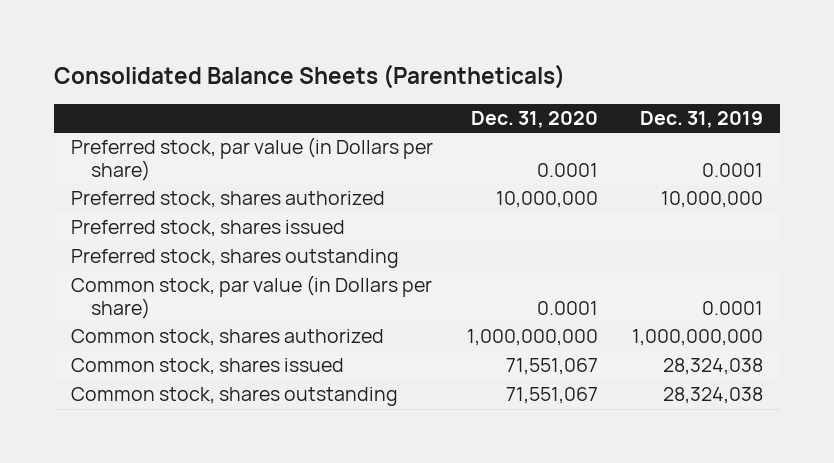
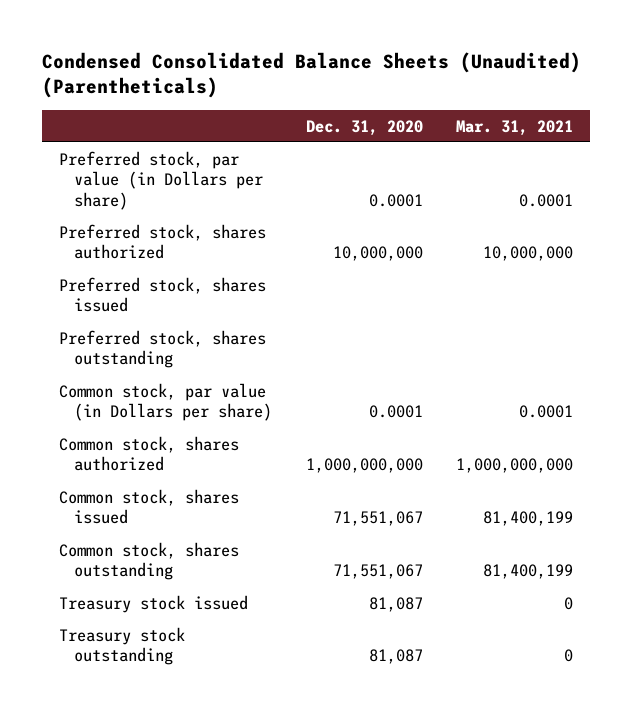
[54,64,566,90] Consolidated Balance Sheets (Parentheticals) -> [42,51,582,99] Condensed Consolidated Balance Sheets (Unaudited) (Parentheticals)
[640,111,764,129] Dec. 31, 2019 -> none
none -> [456,119,574,136] Mar. 31, 2021
none -> [59,594,249,613] Treasury stock issued
none -> [59,626,186,666] Treasury stock outstanding

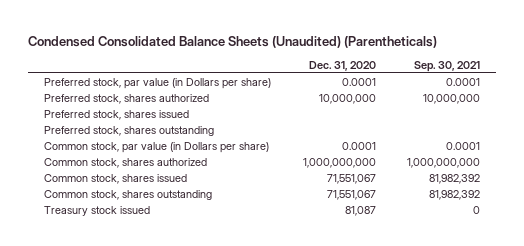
[456,119,574,136] Mar. 31, 2021 -> none
none -> [414,60,481,72] Sep. 30, 2021
[59,626,186,666] Treasury stock outstanding -> none

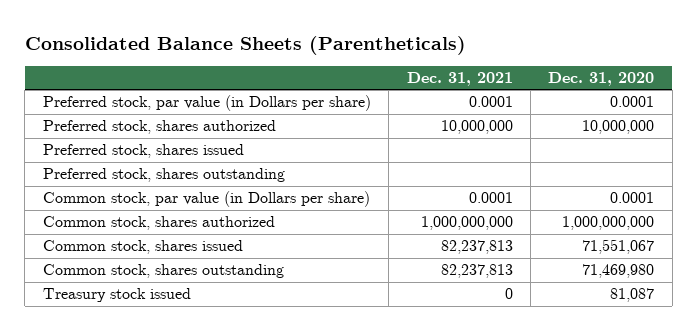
[28,35,438,48] Condensed Consolidated Balance Sheets (Unaudited) (Parentheticals) -> [24,35,466,55] Consolidated Balance Sheets (Parentheticals)
[414,60,481,72] Sep. 30, 2021 -> none
none -> [406,72,513,87] Dec. 31, 2021
[326,190,376,201] 71,551,067 -> [582,264,655,279] 71,469,980

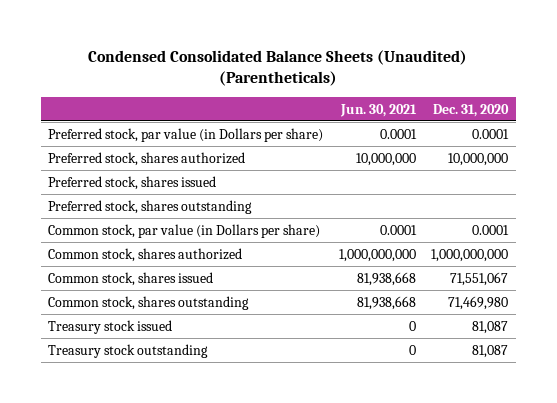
[24,35,466,55] Consolidated Balance Sheets (Parentheticals) -> [88,50,468,87] Condensed Consolidated Balance Sheets (Unaudited) (Parentheticals)
[406,72,513,87] Dec. 31, 2021 -> none
none -> [339,103,417,117] Jun. 30, 2021
none -> [48,343,209,358] Treasury stock outstanding

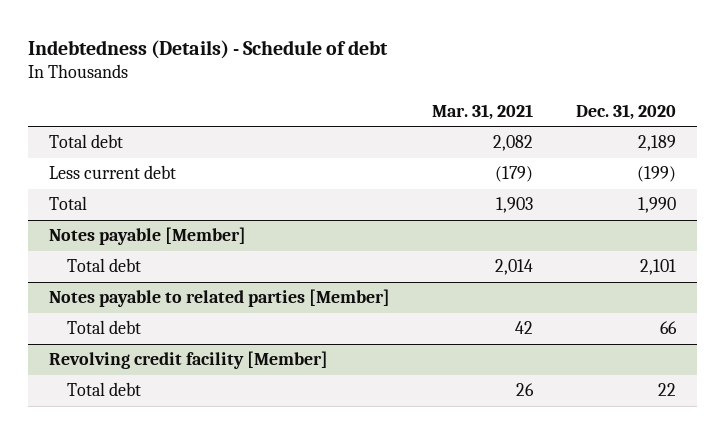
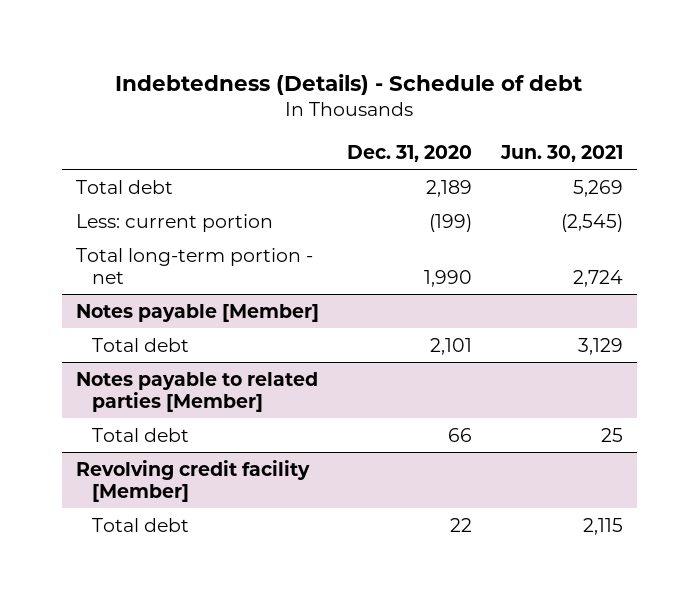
[432,103,534,120] Mar. 31, 2021 -> none
none -> [499,144,623,162] Jun. 30, 2021
[49,165,177,180] Less current debt -> [75,213,273,232] Less: current portion
[49,196,88,211] Total -> [75,247,313,284] Total long-term portion - net

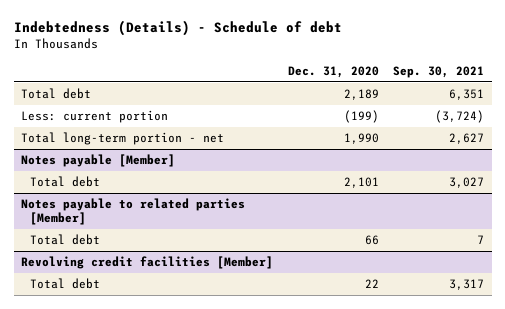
[499,144,623,162] Jun. 30, 2021 -> none
none -> [393,66,485,79] Sep. 30, 2021
[75,459,310,502] Revolving credit facility [Member] -> [20,256,273,270] Revolving credit facilities [Member]

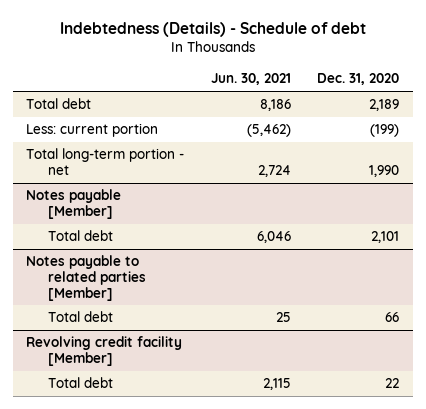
[393,66,485,79] Sep. 30, 2021 -> none
none -> [210,73,291,86] Jun. 30, 2021
[20,256,273,270] Revolving credit facilities [Member] -> [26,336,183,367] Revolving credit facility [Member]

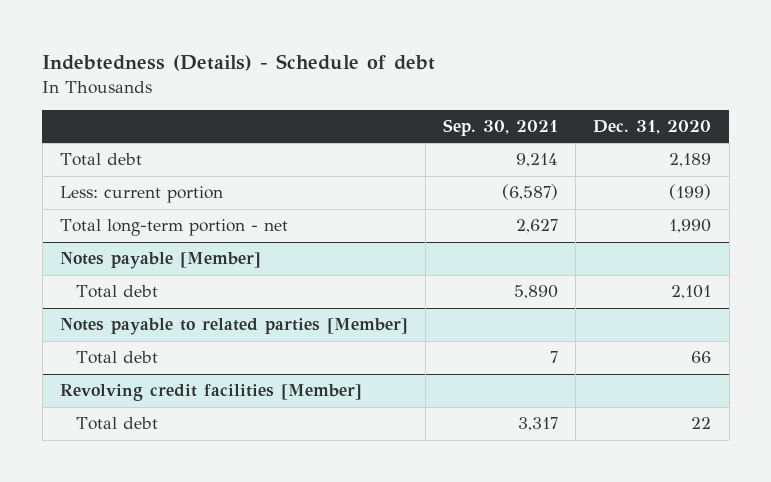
[210,73,291,86] Jun. 30, 2021 -> none
none -> [443,119,559,137] Sep. 30, 2021
[26,336,183,367] Revolving credit facility [Member] -> [59,384,362,402] Revolving credit facilities [Member]

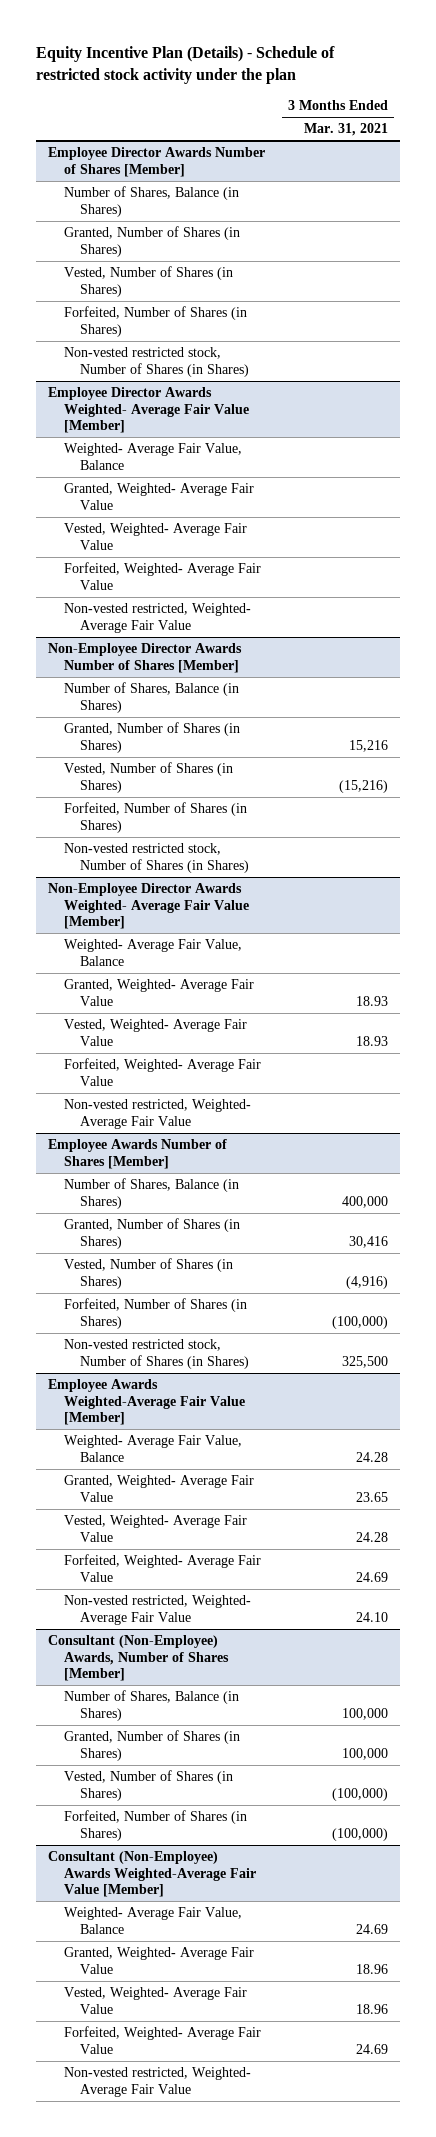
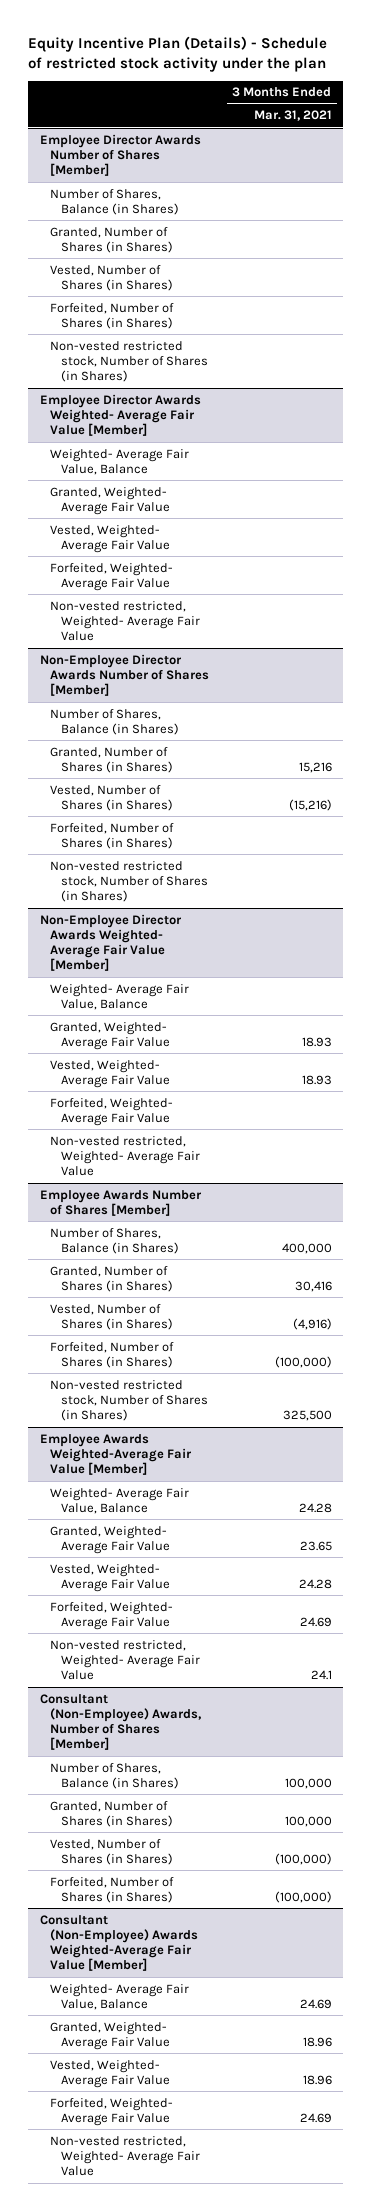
[356,1611,389,1622] 24.10 -> [310,1670,332,1681] 24.1

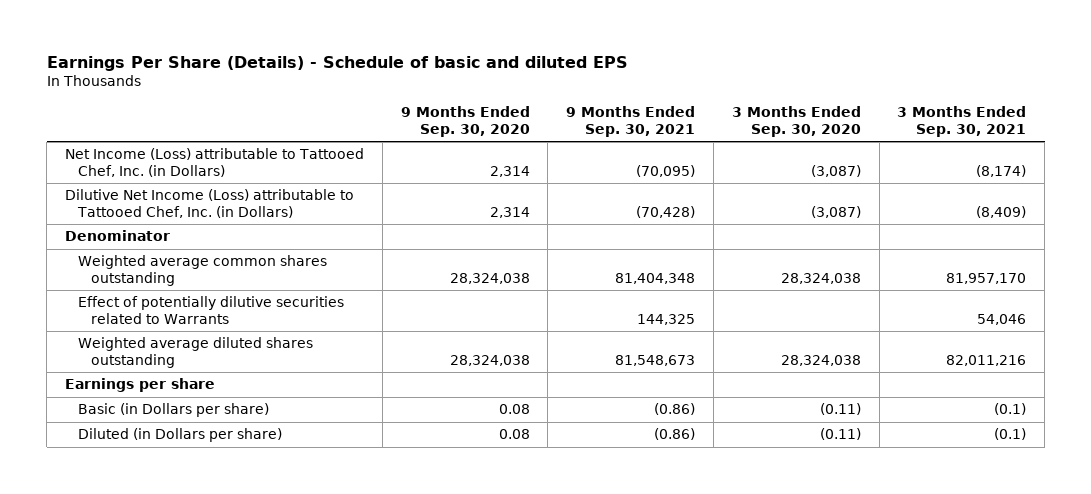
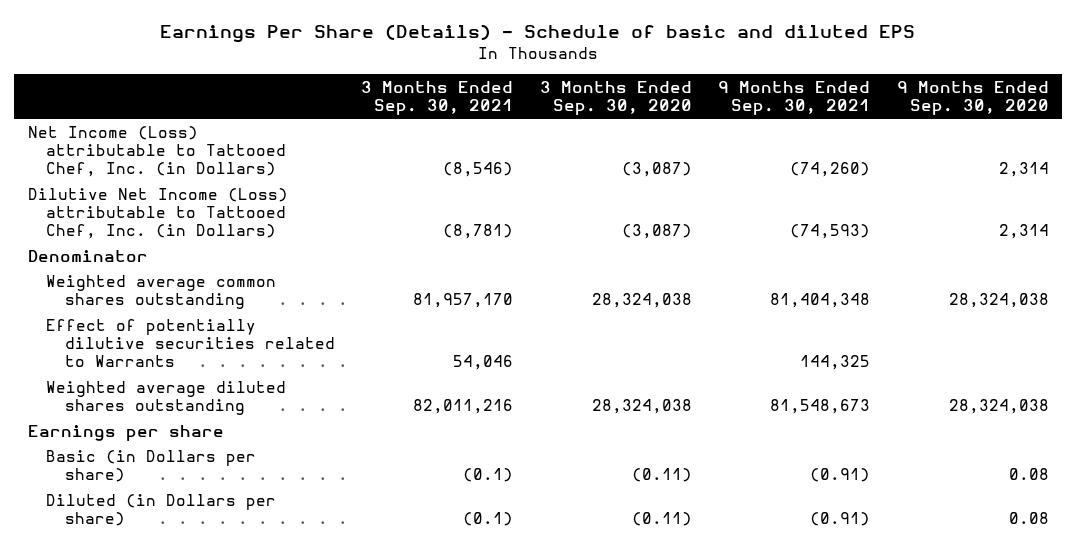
[636,165,696,178] (70,095) -> [790,162,871,178] (74,260)
[976,165,1027,178] (8,174) -> [443,162,514,178] (8,546)
[636,206,696,219] (70,428) -> [790,224,871,240] (74,593)
[976,206,1027,219] (8,409) -> [443,224,514,240] (8,781)
[654,403,696,416] (0.86) -> [810,467,871,482] (0.91)
[654,428,696,441] (0.86) -> [810,511,871,526] (0.91)

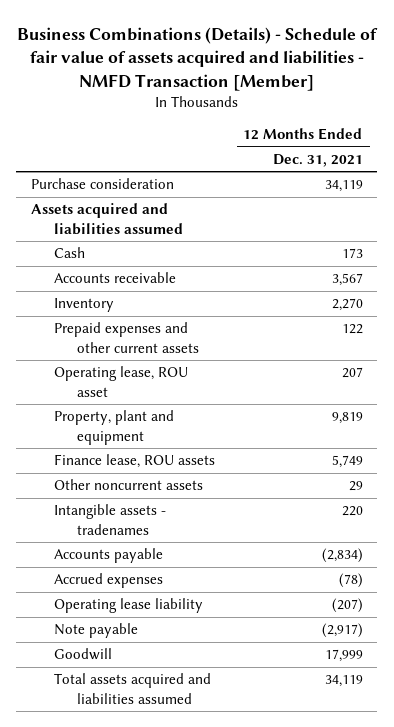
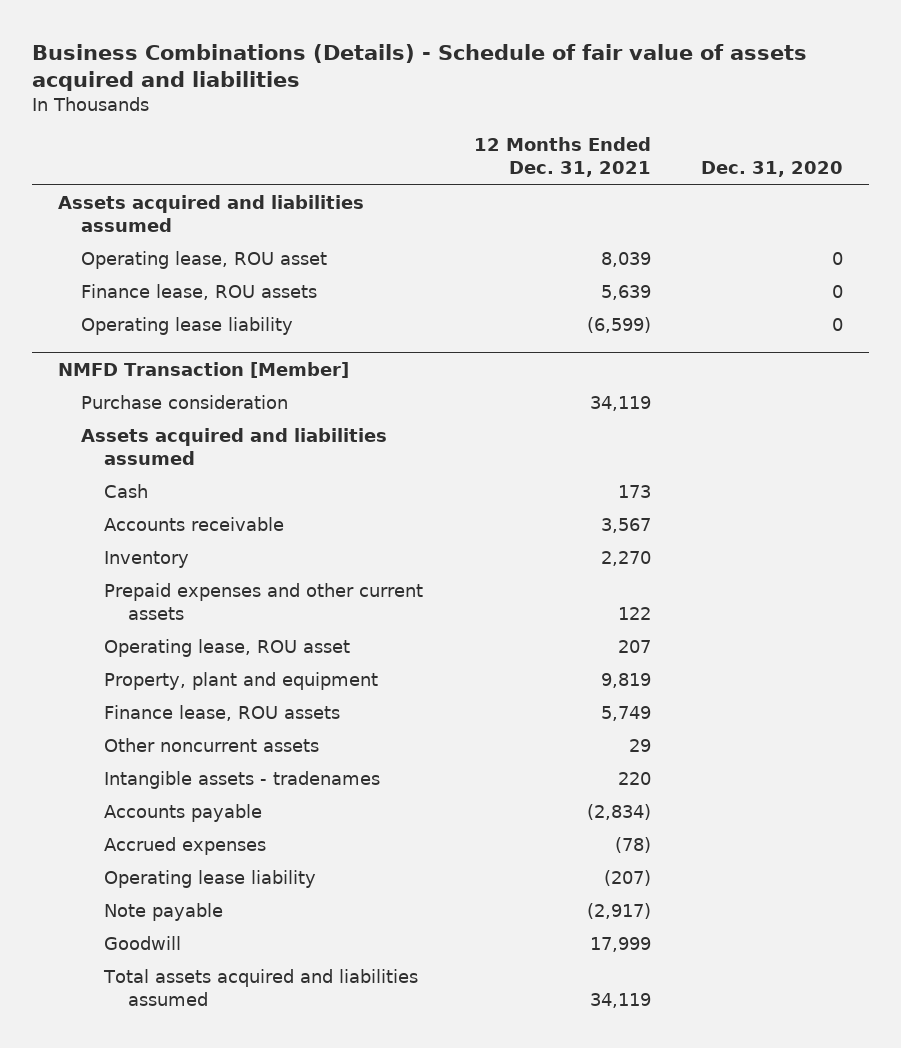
[16,26,378,91] Business Combinations (Details) - Schedule of fair value of assets acquired and liabilities - NMFD Transaction [Member] -> [32,43,808,91] Business Combinations (Details) - Schedule of fair value of assets acquired and liabilities
none -> [701,161,844,178] Dec. 31, 2020
none -> [57,195,364,232] Assets acquired and liabilities assumed
none -> [80,251,327,270] Operating lease, ROU asset
none -> [80,284,317,301] Finance lease, ROU assets
none -> [80,317,293,336] Operating lease liability
none -> [57,361,349,378] NMFD Transaction [Member]

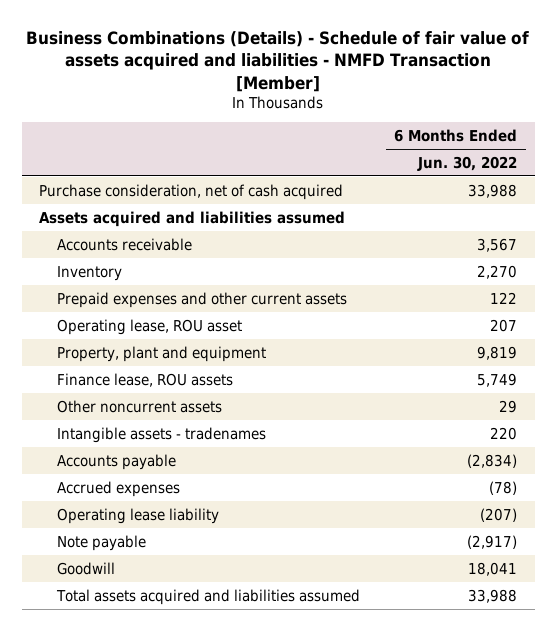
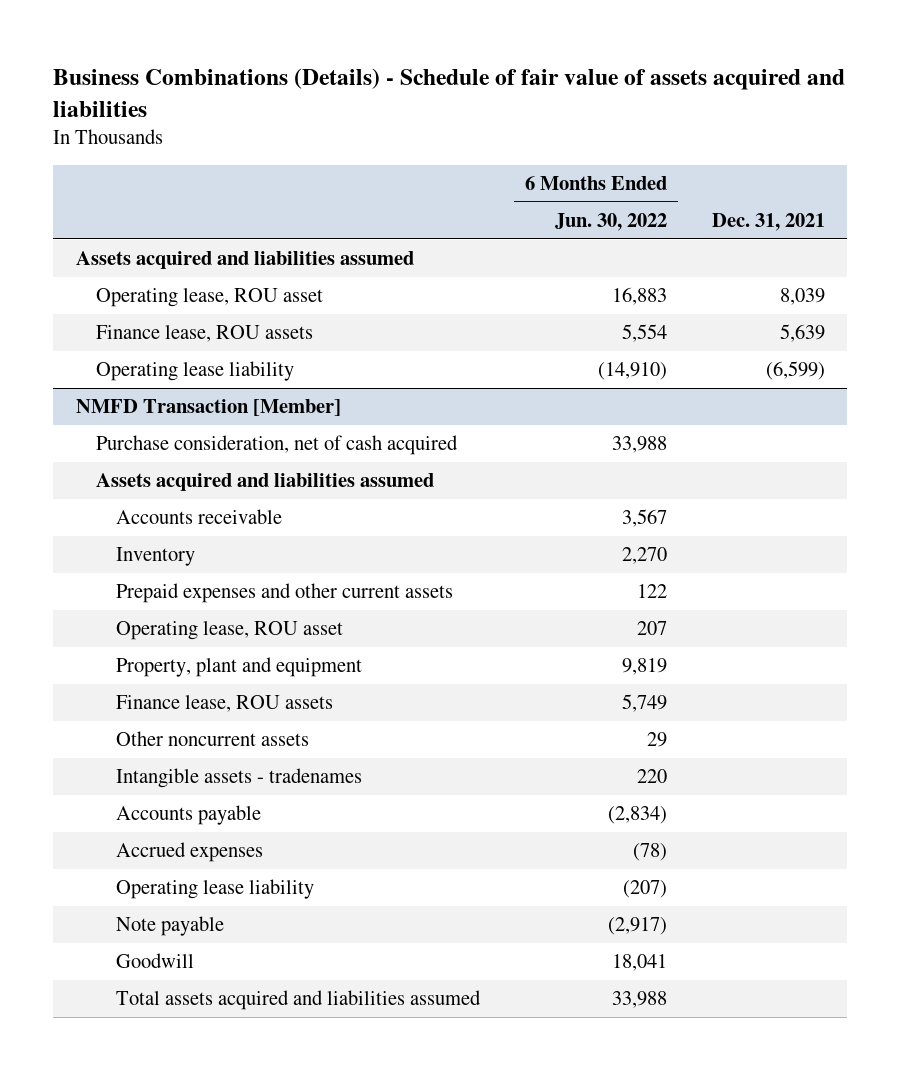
[26,31,530,92] Business Combinations (Details) - Schedule of fair value of assets acquired and liabilities - NMFD Transaction [Member] -> [53,67,846,117] Business Combinations (Details) - Schedule of fair value of assets acquired and liabilities
none -> [711,213,825,232] Dec. 31, 2021
none -> [75,251,414,270] Assets acquired and liabilities assumed
none -> [95,288,323,308] Operating lease, ROU asset
none -> [95,325,313,343] Finance lease, ROU assets
none -> [95,361,294,382] Operating lease liability
none -> [75,399,341,417] NMFD Transaction [Member]

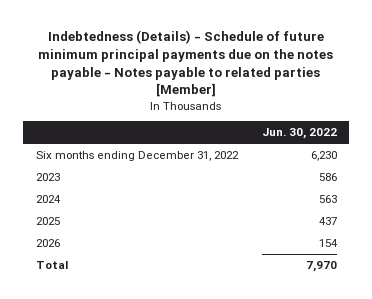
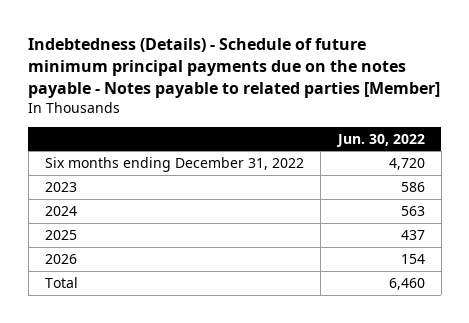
[310,151,337,162] 6,230 -> [388,157,425,170] 4,720
[305,261,337,273] 7,970 -> [388,277,425,290] 6,460

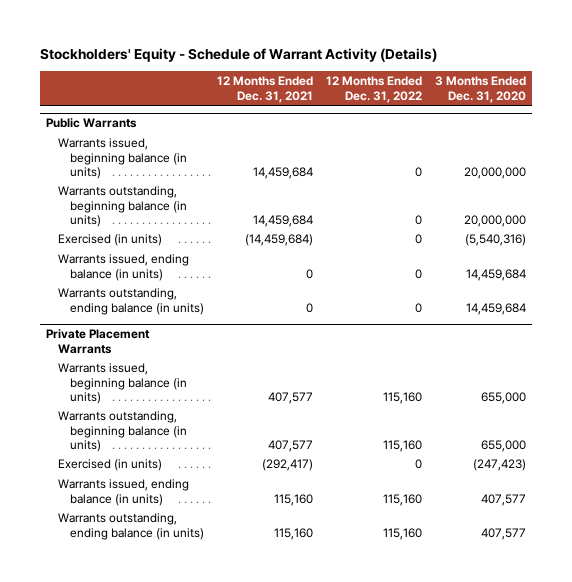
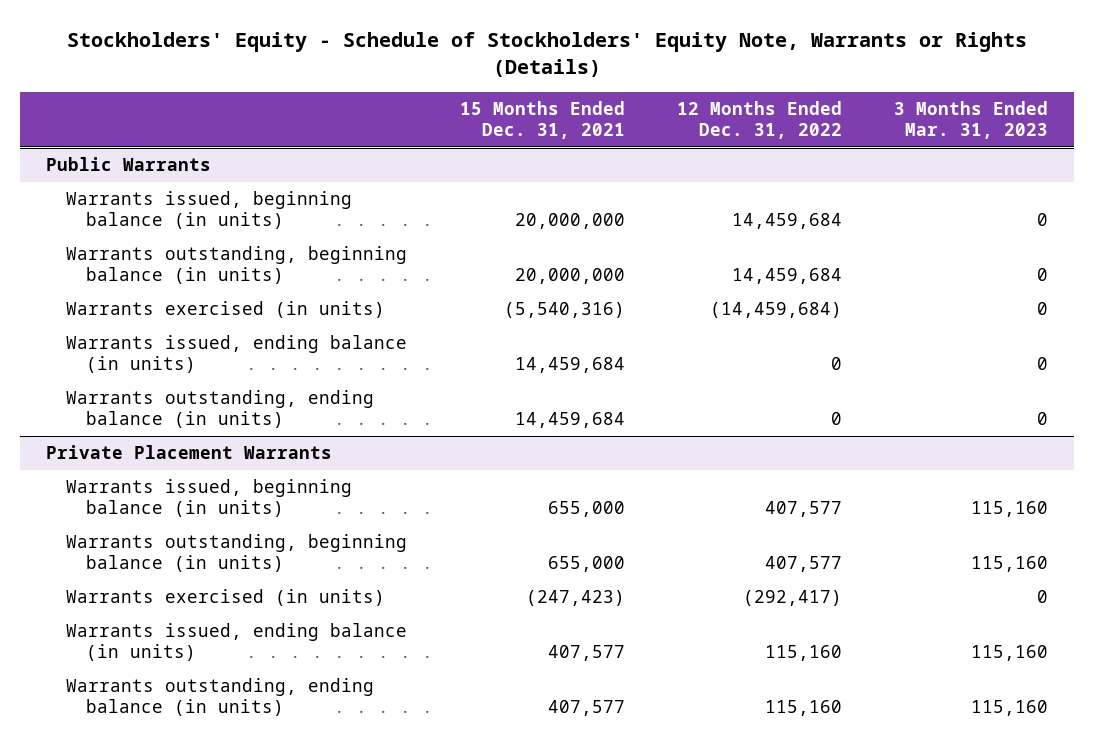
[39,47,437,62] Stockholders' Equity - Schedule of Warrant Activity (Details) -> [67,32,1028,78] Stockholders' Equity - Schedule of Stockholders' Equity Note, Warrants or Rights (Details)
[216,76,313,103] 12 Months Ended Dec. 31, 2021 -> none
[434,76,526,103] 3 Months Ended Dec. 31, 2020 -> none
none -> [459,101,625,139] 15 Months Ended Dec. 31, 2021
none -> [894,101,1049,139] 3 Months Ended Mar. 31, 2023
[414,166,422,177] 0 -> [731,213,842,230] 14,459,684
[414,214,422,225] 0 -> [731,268,842,285] 14,459,684
[58,234,163,247] Exercised (in units) -> [66,301,386,319] Warrants exercised (in units)
[414,234,422,245] 0 -> [709,302,842,319] (14,459,684)
[382,391,422,404] 115,160 -> [764,501,842,518] 407,577
[382,439,422,452] 115,160 -> [764,556,842,573] 407,577
[58,459,163,472] Exercised (in units) -> [66,589,386,607] Warrants exercised (in units)
[414,459,422,470] 0 -> [742,590,842,607] (292,417)

